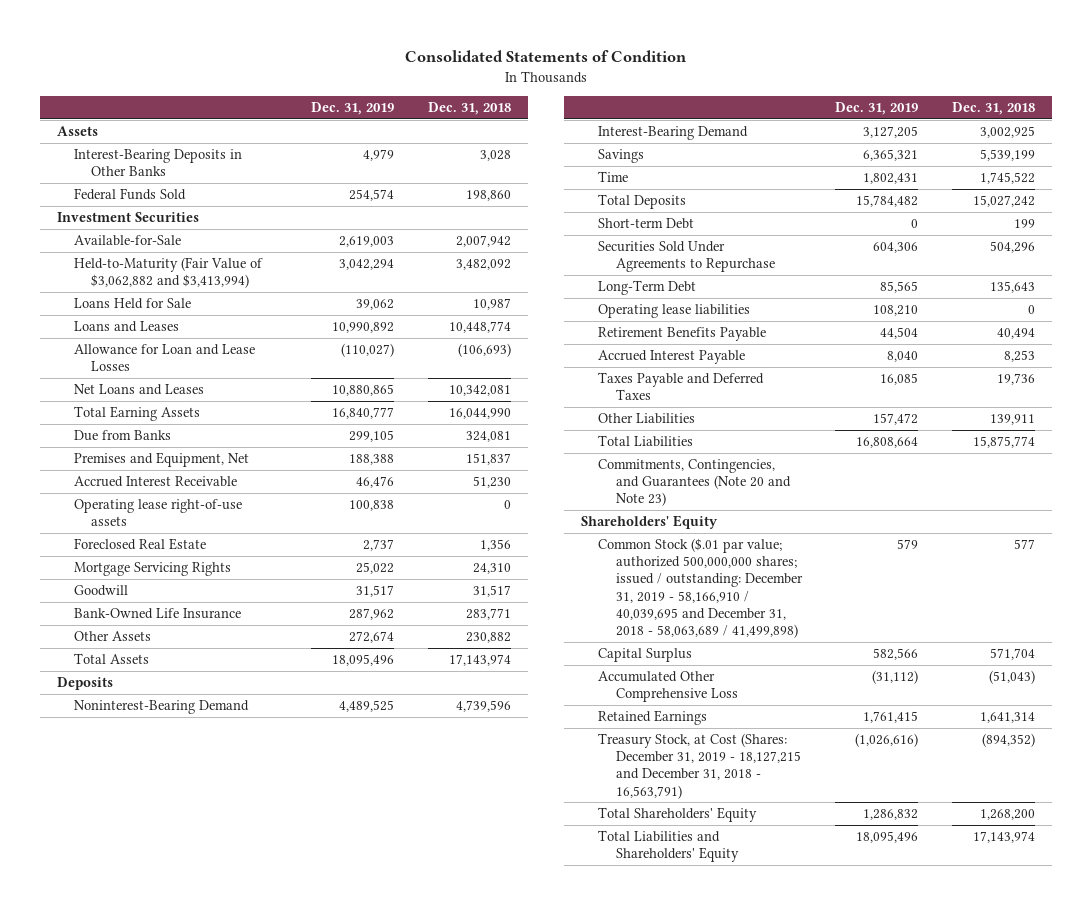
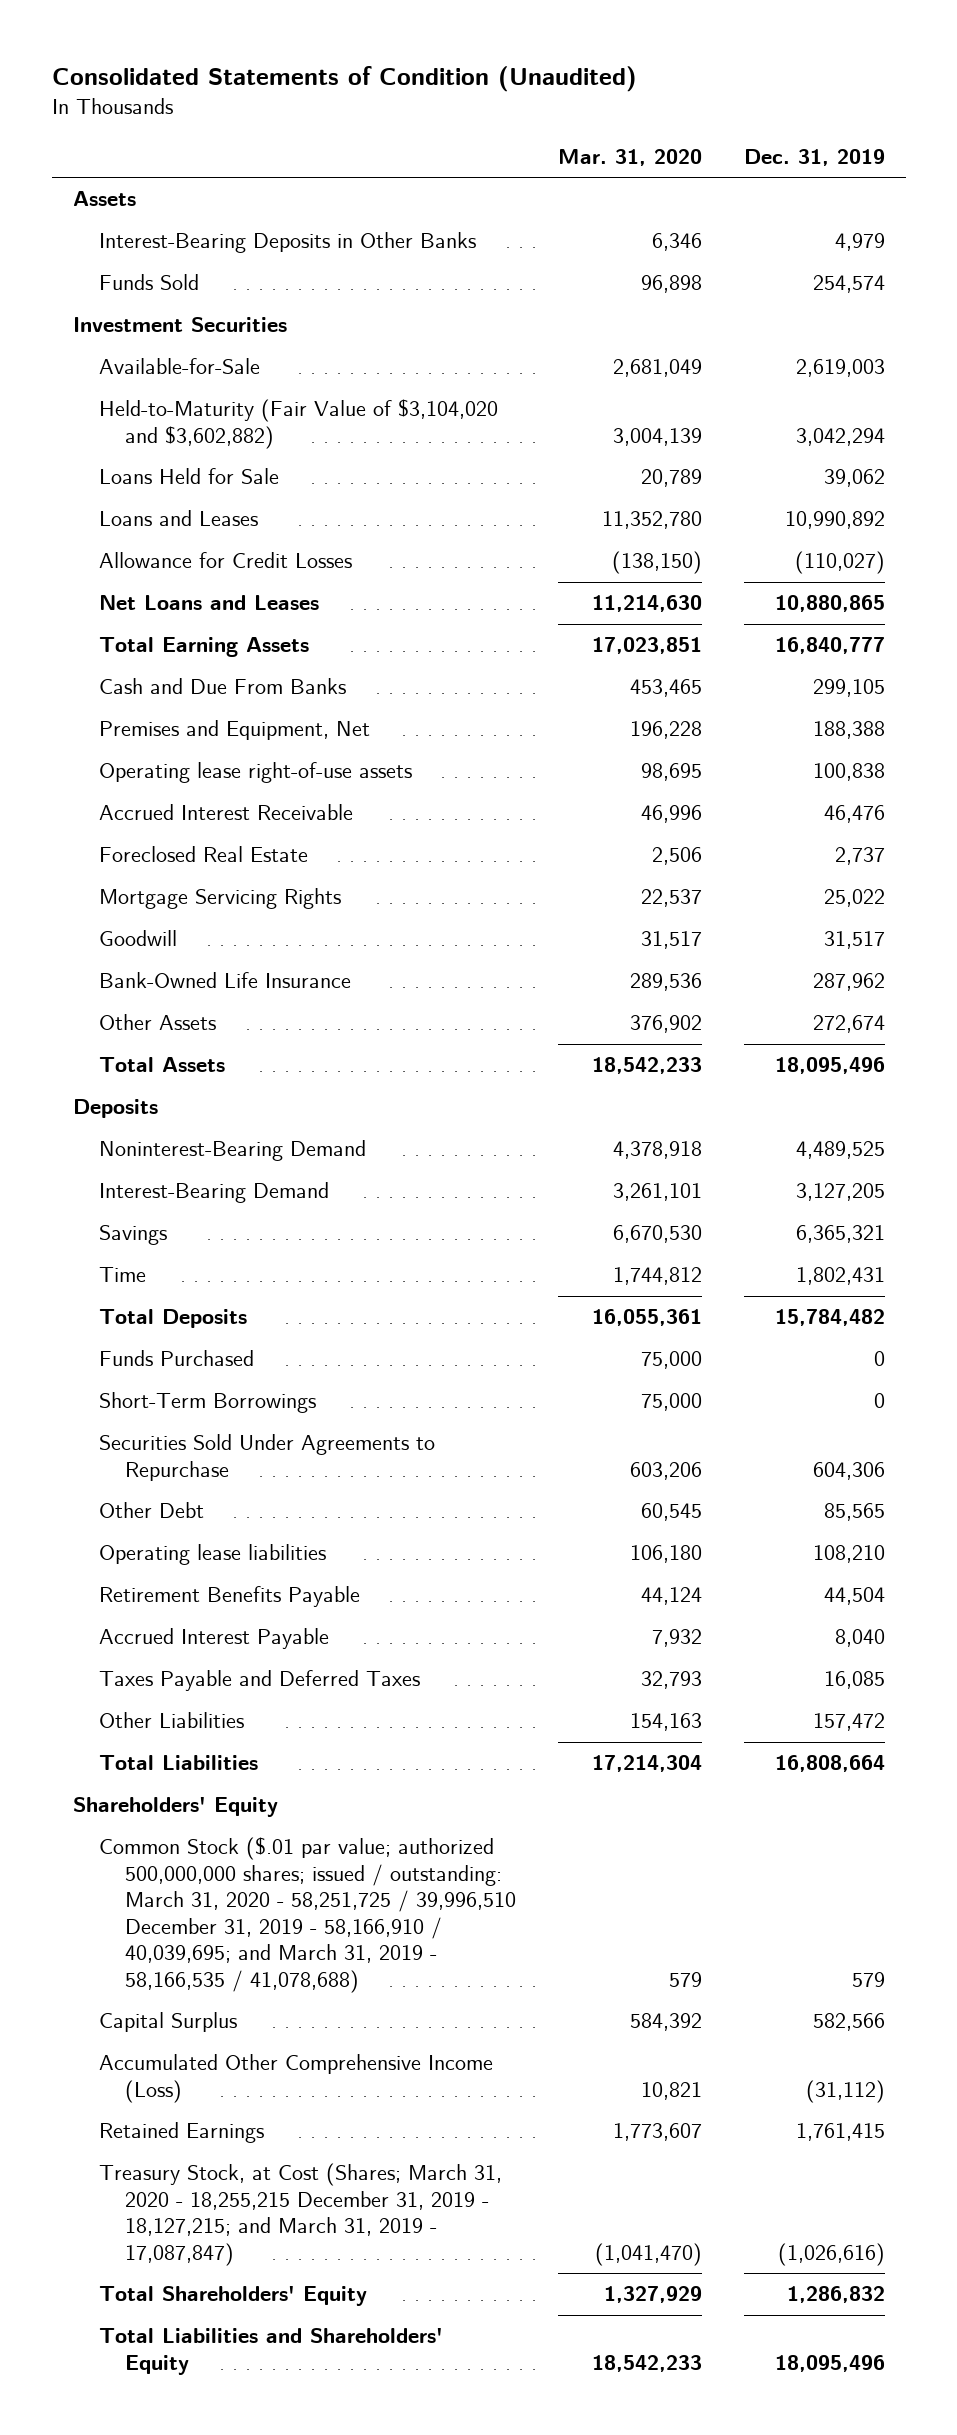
[405,50,688,63] Consolidated Statements of Condition -> [51,66,637,93] Consolidated Statements of Condition (Unaudited)
[428,102,512,116] Dec. 31, 2018 -> none
none -> [557,148,702,166] Mar. 31, 2020
[74,188,187,201] Federal Funds Sold -> [98,274,199,291] Funds Sold
[74,257,264,289] Held-to-Maturity (Fair Value of $3,062,882 and $3,413,994) -> [98,399,498,449] Held-to-Maturity (Fair Value of $3,104,020 and $3,602,882)
[74,344,256,372] Allowance for Loan and Lease Losses -> [98,552,352,569] Allowance for Credit Losses
[74,430,172,442] Due from Banks -> [98,678,346,695] Cash and Due From Banks
[74,476,238,488] Accrued Interest Receivable -> [98,804,353,821] Accrued Interest Receivable
none -> [98,1350,254,1367] Funds Purchased
[598,218,695,230] Short-term Debt -> [98,1392,316,1414] Short-Term Borrowings
[598,280,697,296] Long-Term Debt -> [98,1502,204,1519] Other Debt
[598,459,791,507] Commitments, Contingencies, and Guarantees (Note 20 and Note 23) -> none
[598,538,803,639] Common Stock ($.01 par value; authorized 500,000,000 shares; issued / outstanding: December 31, 2019 - 58,166,910 / 40,039,695 and December 31, 2018 - 58,063,689 / 41,499,898) -> [98,1837,516,1993] Common Stock ($.01 par value; authorized 500,000,000 shares; issued / outstanding: March 31, 2020 - 58,251,725 / 39,996,510 December 31, 2019 - 58,166,910 / 40,039,695; and March 31, 2019 - 58,166,535 / 41,078,688)
[598,671,738,703] Accumulated Other Comprehensive Loss -> [98,2054,493,2103] Accumulated Other Comprehensive Income (Loss)
[598,733,801,799] Treasury Stock, at Cost (Shares: December 31, 2019 - 18,127,215 and December 31, 2018 - 16,563,791) -> [98,2163,502,2266] Treasury Stock, at Cost (Shares; March 31, 2020 - 18,255,215 December 31, 2019 - 18,127,215; and March 31, 2019 - 17,087,847)

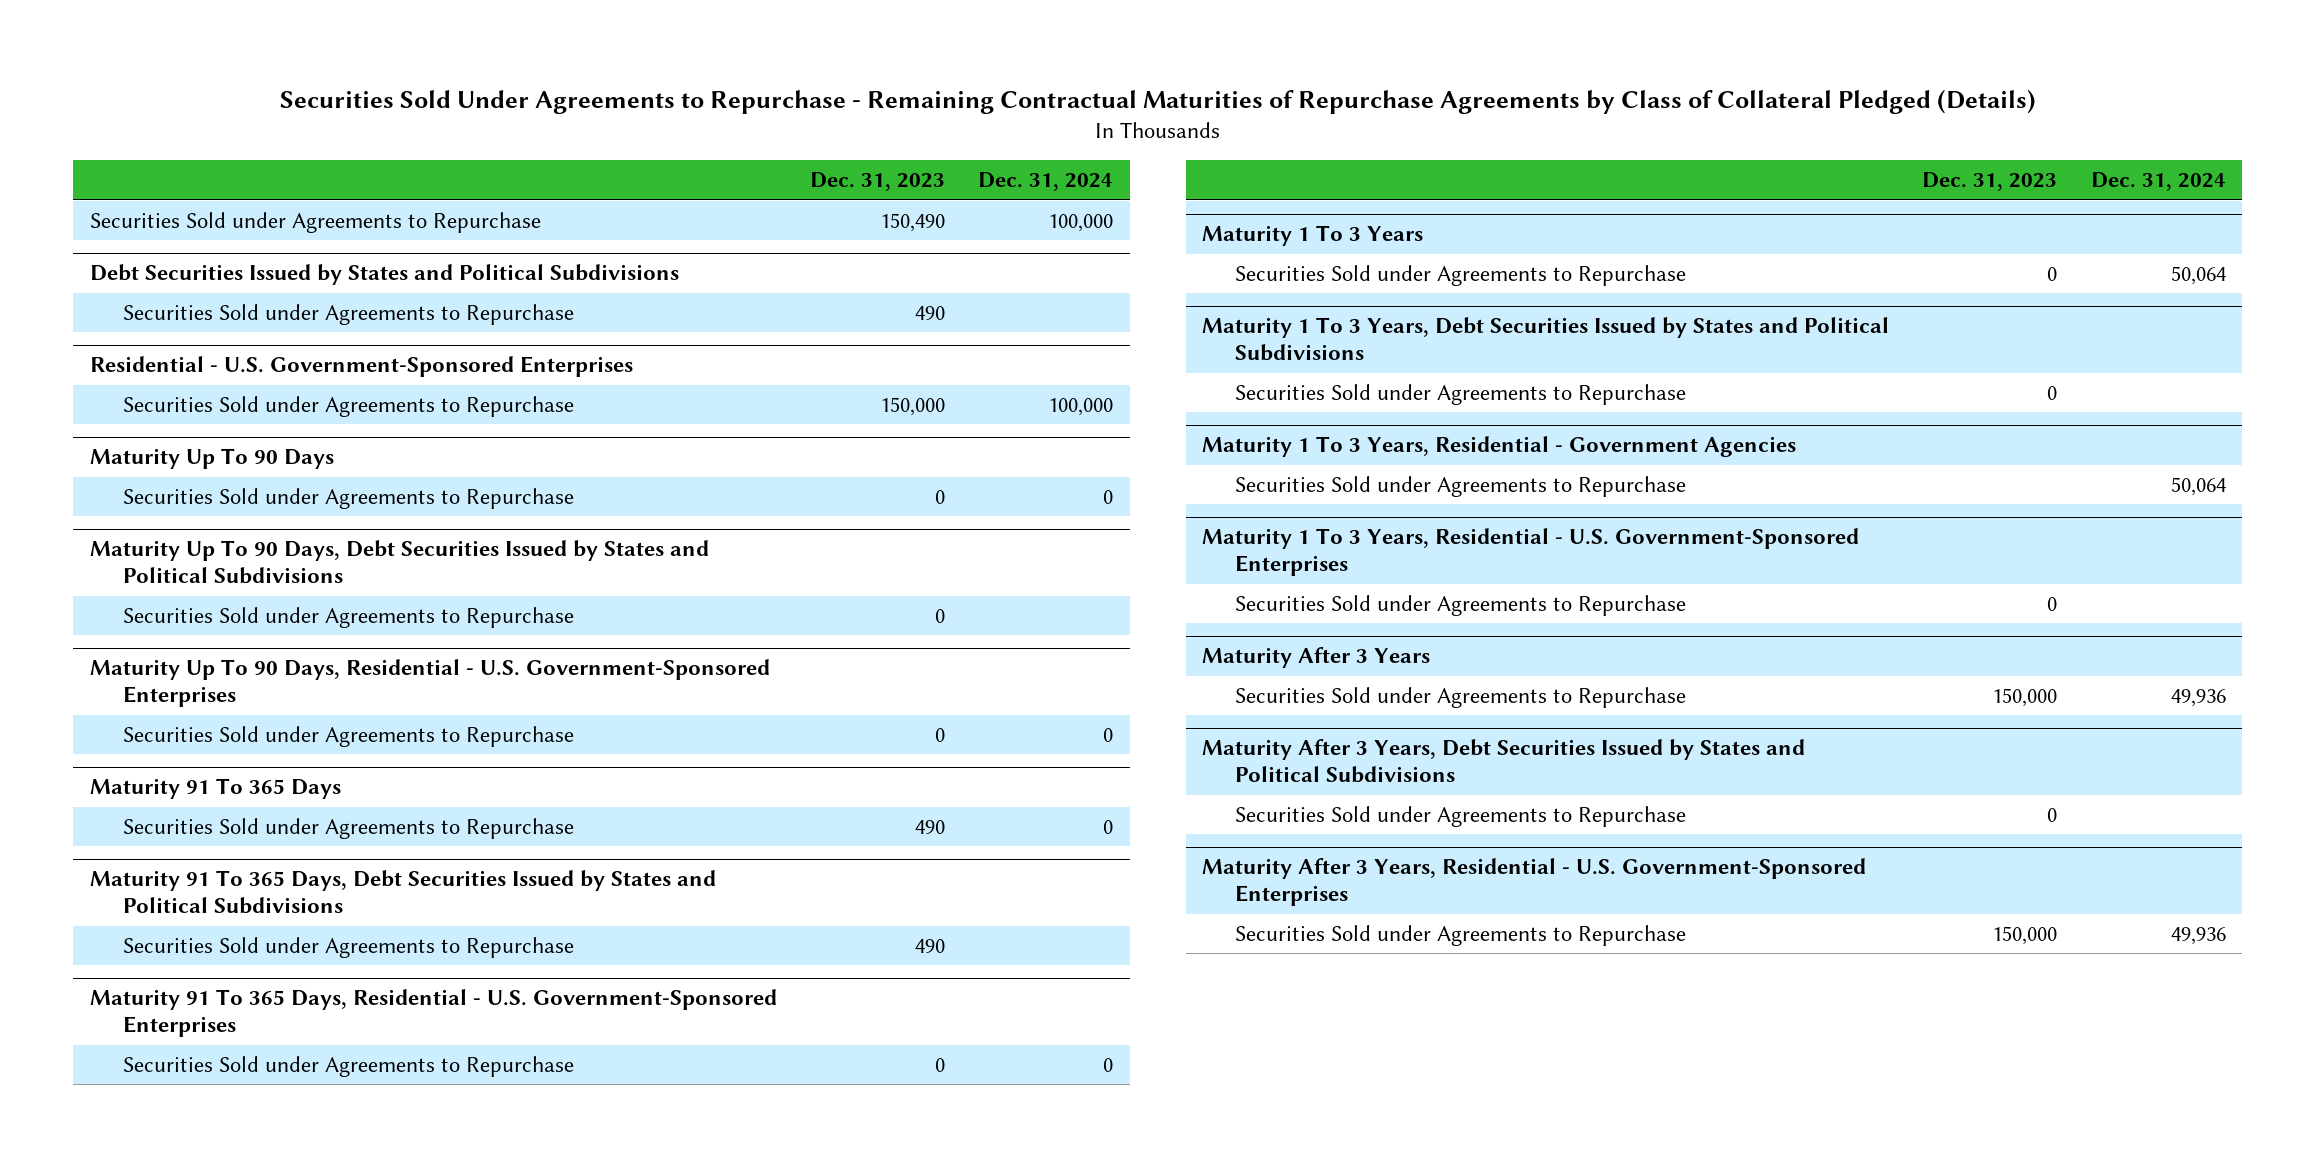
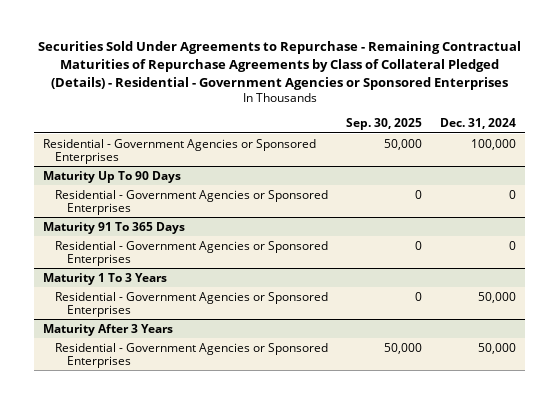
[279,89,2036,115] Securities Sold Under Agreements to Repurchase - Remaining Contractual Maturities of Repurchase Agreements by Class of Collateral Pledged (Details) -> [37,41,521,90] Securities Sold Under Agreements to Repurchase - Remaining Contractual Maturities of Repurchase Agreements by Class of Collateral Pledged (Details) - Residential - Government Agencies or Sponsored Enterprises
[810,172,946,192] Dec. 31, 2023 -> none
none -> [346,118,423,131] Sep. 30, 2025
[90,264,680,286] Debt Securities Issued by States and Political Subdivisions -> none
[123,303,575,325] Securities Sold under Agreements to Repurchase -> none
[90,356,634,378] Residential - U.S. Government-Sponsored Enterprises -> none
[123,395,575,417] Securities Sold under Agreements to Repurchase -> none
[90,211,542,233] Securities Sold under Agreements to Repurchase -> [42,138,316,164] Residential - Government Agencies or Sponsored Enterprises
[90,540,710,585] Maturity Up To 90 Days, Debt Securities Issued by States and Political Subdivisions -> none
[123,606,575,628] Securities Sold under Agreements to Repurchase -> none
[90,659,771,708] Maturity Up To 90 Days, Residential - U.S. Government-Sponsored Enterprises -> none
[123,725,575,747] Securities Sold under Agreements to Repurchase -> none
[123,487,575,509] Securities Sold under Agreements to Repurchase -> [54,189,328,215] Residential - Government Agencies or Sponsored Enterprises
[90,870,717,915] Maturity 91 To 365 Days, Debt Securities Issued by States and Political Subdivisions -> none
[123,936,575,958] Securities Sold under Agreements to Repurchase -> none
[90,989,778,1038] Maturity 91 To 365 Days, Residential - U.S. Government-Sponsored Enterprises -> none
[123,1055,575,1077] Securities Sold under Agreements to Repurchase -> none
[123,817,575,839] Securities Sold under Agreements to Repurchase -> [54,240,328,266] Residential - Government Agencies or Sponsored Enterprises
[1235,264,1687,286] Securities Sold under Agreements to Repurchase -> none
[1202,317,1890,362] Maturity 1 To 3 Years, Debt Securities Issued by States and Political Subdivisions -> none
[1235,383,1687,405] Securities Sold under Agreements to Repurchase -> none
[1202,436,1797,458] Maturity 1 To 3 Years, Residential - Government Agencies -> none
[1235,475,1687,497] Securities Sold under Agreements to Repurchase -> none
[1202,528,1860,577] Maturity 1 To 3 Years, Residential - U.S. Government-Sponsored Enterprises -> none
[1235,594,1687,616] Securities Sold under Agreements to Repurchase -> none
none -> [54,291,328,317] Residential - Government Agencies or Sponsored Enterprises
[1235,686,1687,708] Securities Sold under Agreements to Repurchase -> none
[1202,739,1806,784] Maturity After 3 Years, Debt Securities Issued by States and Political Subdivisions -> none
[1235,805,1687,827] Securities Sold under Agreements to Repurchase -> none
[1202,858,1867,907] Maturity After 3 Years, Residential - U.S. Government-Sponsored Enterprises -> none
[1235,924,1687,946] Securities Sold under Agreements to Repurchase -> none
none -> [54,342,328,368] Residential - Government Agencies or Sponsored Enterprises

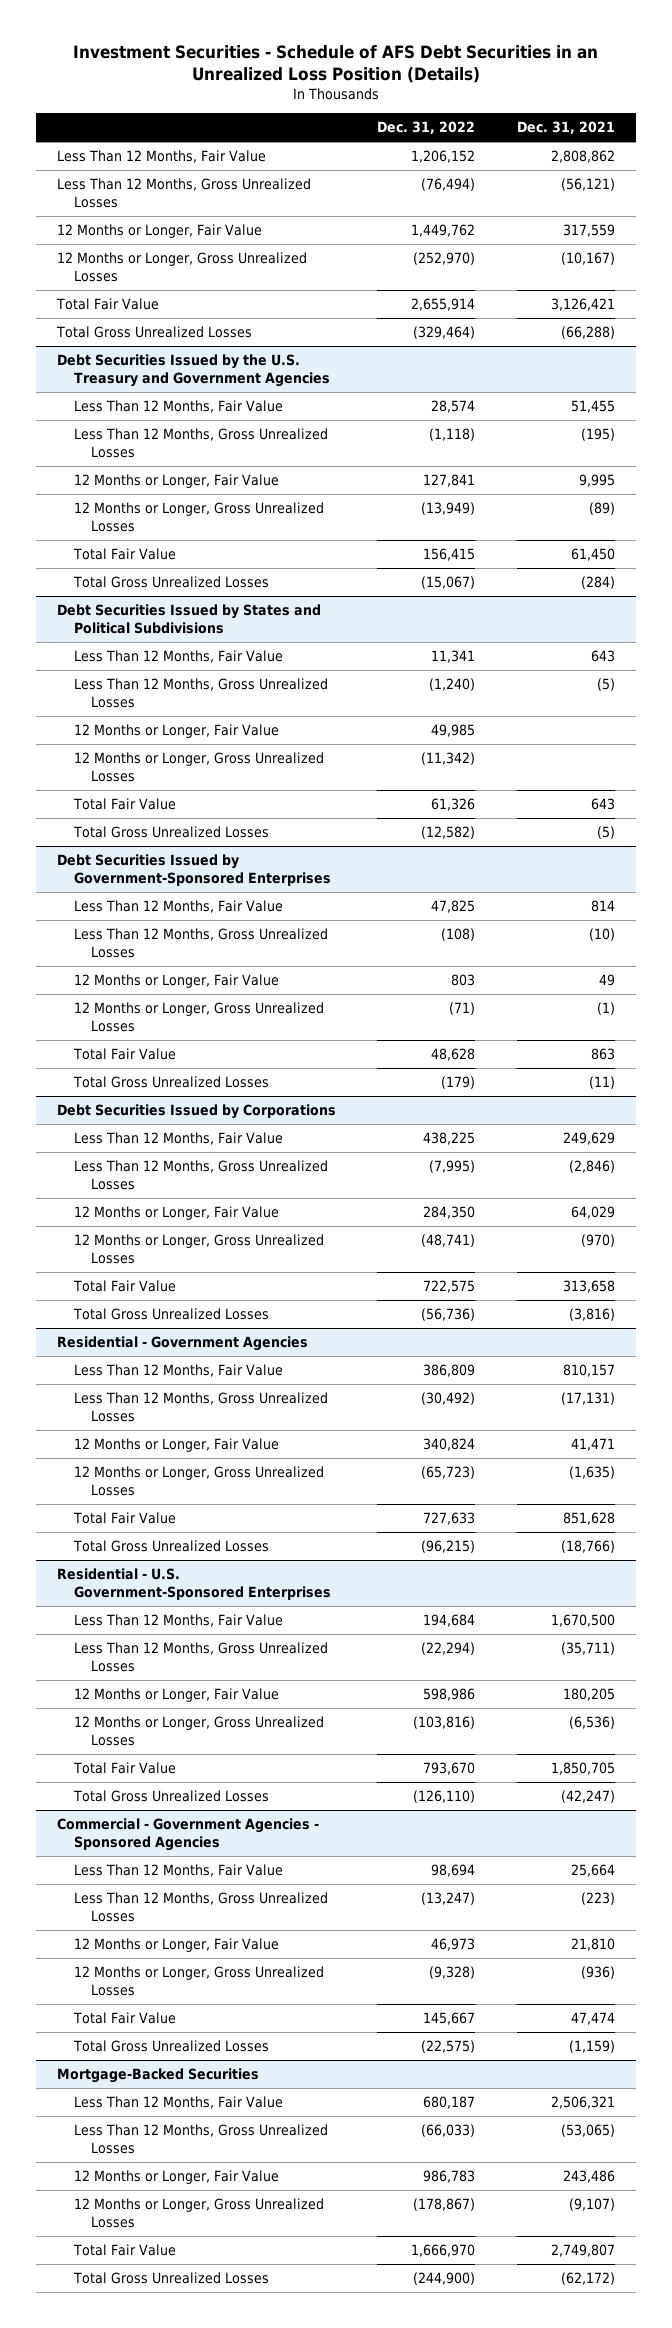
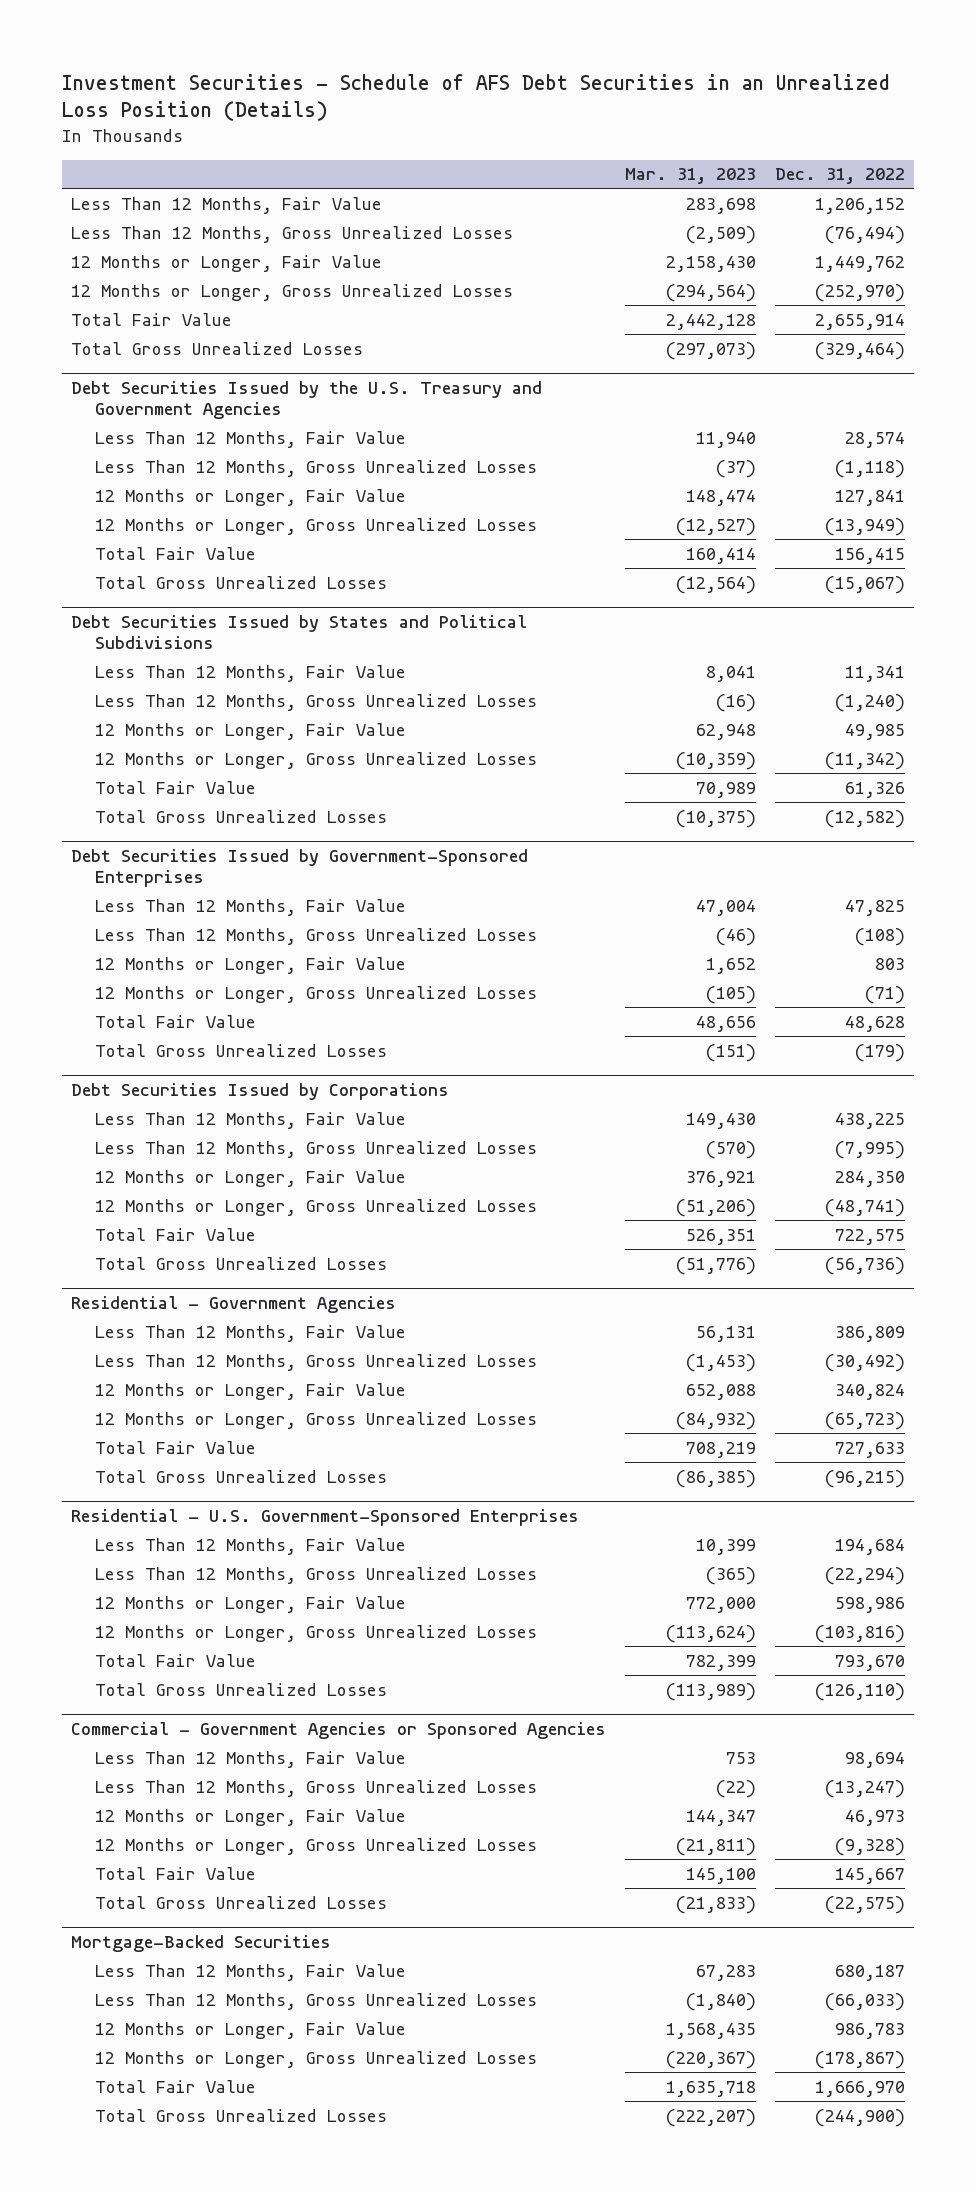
[517,121,616,135] Dec. 31, 2021 -> none
none -> [624,168,756,185] Mar. 31, 2023
[56,1818,319,1852] Commercial - Government Agencies - Sponsored Agencies -> [71,1722,607,1740] Commercial - Government Agencies or Sponsored Agencies

